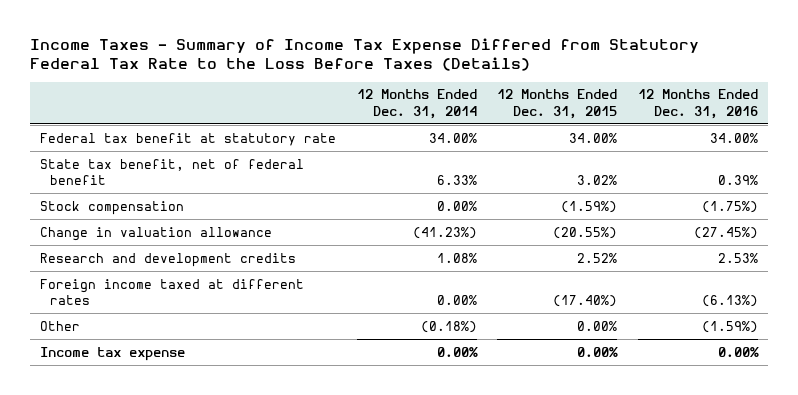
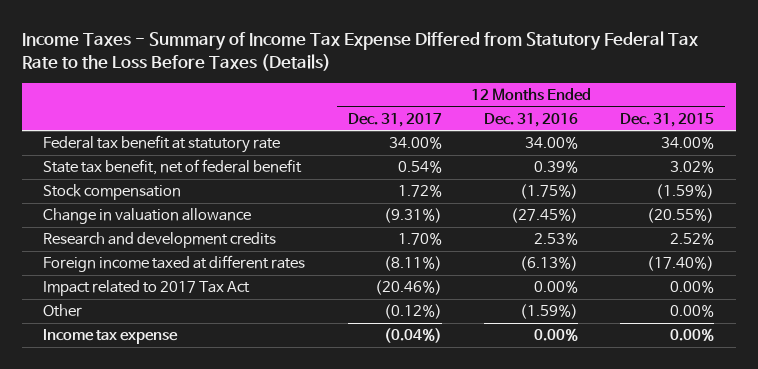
[356,89,477,119] 12 Months Ended Dec. 31, 2014 -> none
none -> [347,112,442,127] Dec. 31, 2017
none -> [43,280,251,297] Impact related to 2017 Tax Act

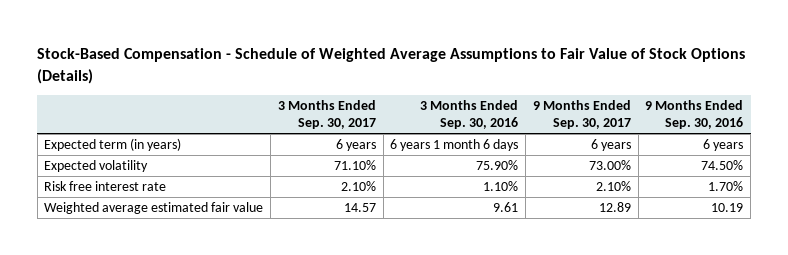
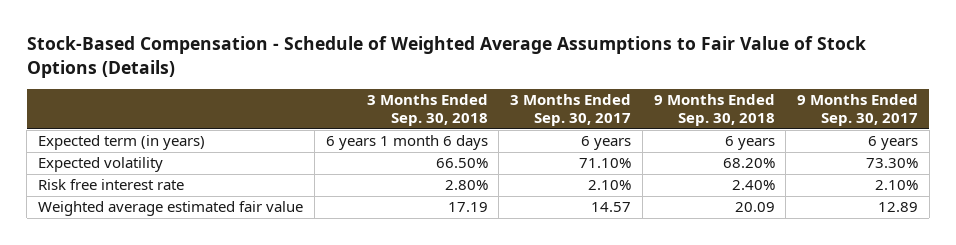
[420,100,519,130] 3 Months Ended Sep. 30, 2016 -> none
[645,100,744,130] 9 Months Ended Sep. 30, 2016 -> none
none -> [366,94,488,126] 3 Months Ended Sep. 30, 2018
none -> [653,94,775,126] 9 Months Ended Sep. 30, 2018
[588,160,631,171] 73.00% -> [866,158,919,169] 73.30%

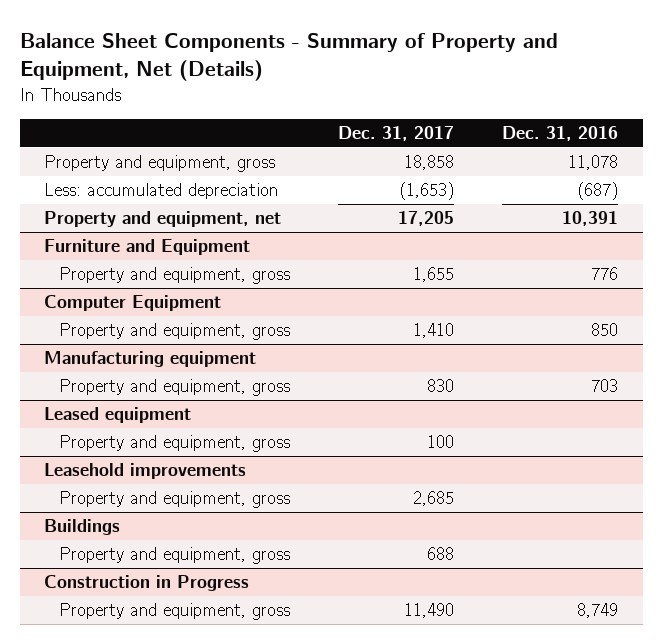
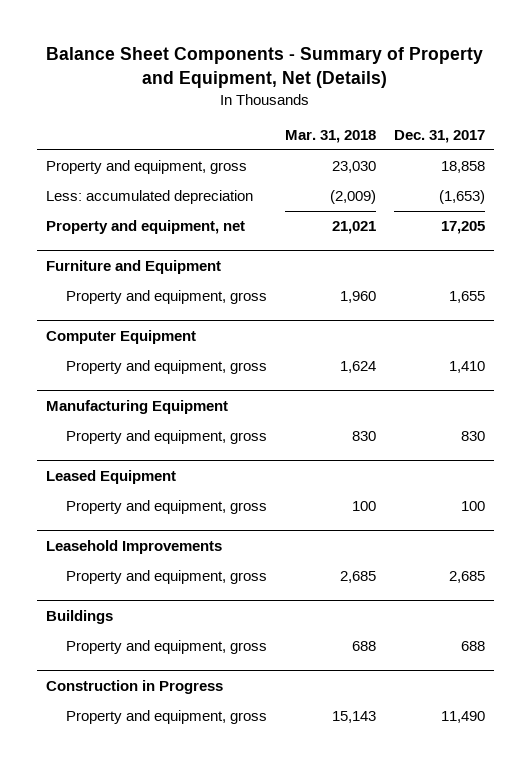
[502,126,619,142] Dec. 31, 2016 -> none
none -> [285,130,377,144] Mar. 31, 2018
[44,351,257,368] Manufacturing equipment -> [45,400,228,415] Manufacturing Equipment
[44,407,192,424] Leased equipment -> [45,470,176,485] Leased Equipment
[44,463,247,480] Leasehold improvements -> [45,540,222,555] Leasehold Improvements

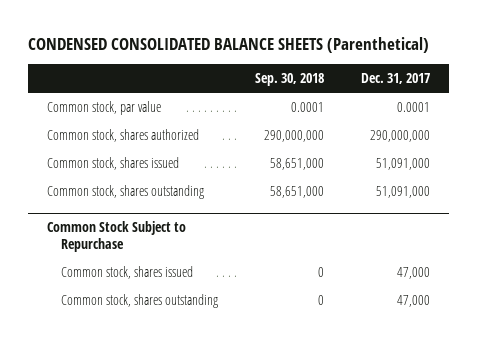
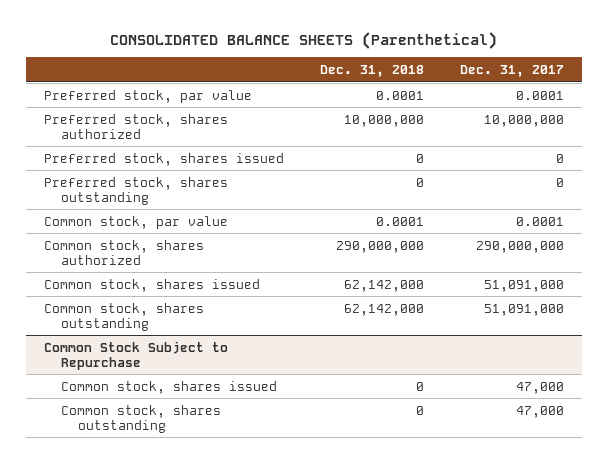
[28,37,430,54] CONDENSED CONSOLIDATED BALANCE SHEETS (Parenthetical) -> [109,31,497,49] CONSOLIDATED BALANCE SHEETS (Parenthetical)
[255,73,325,87] Sep. 30, 2018 -> none
none -> [319,64,424,77] Dec. 31, 2018
none -> [43,89,252,103] Preferred stock, par value
none -> [43,113,228,139] Preferred stock, shares authorized
none -> [43,152,284,166] Preferred stock, shares issued
none -> [43,176,228,205] Preferred stock, shares outstanding

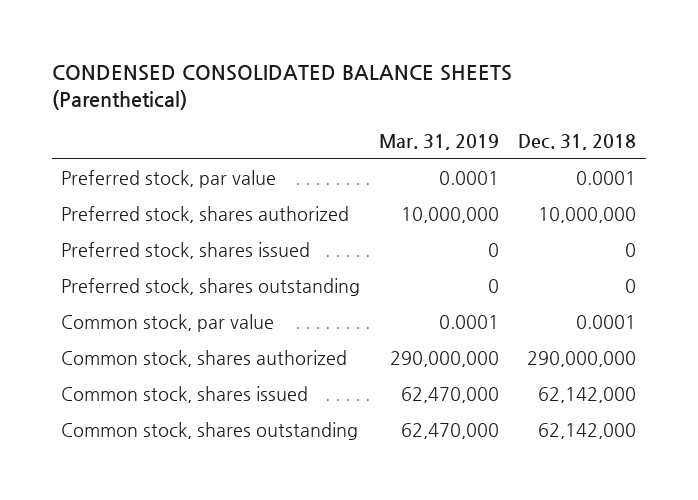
[109,31,497,49] CONSOLIDATED BALANCE SHEETS (Parenthetical) -> [51,65,512,111] CONDENSED CONSOLIDATED BALANCE SHEETS (Parenthetical)
[459,64,564,77] Dec. 31, 2017 -> none
none -> [379,134,500,151] Mar. 31, 2019
[43,340,228,370] Common Stock Subject to Repurchase -> none
[60,380,277,394] Common stock, shares issued -> none
[60,404,221,433] Common stock, shares outstanding -> none

